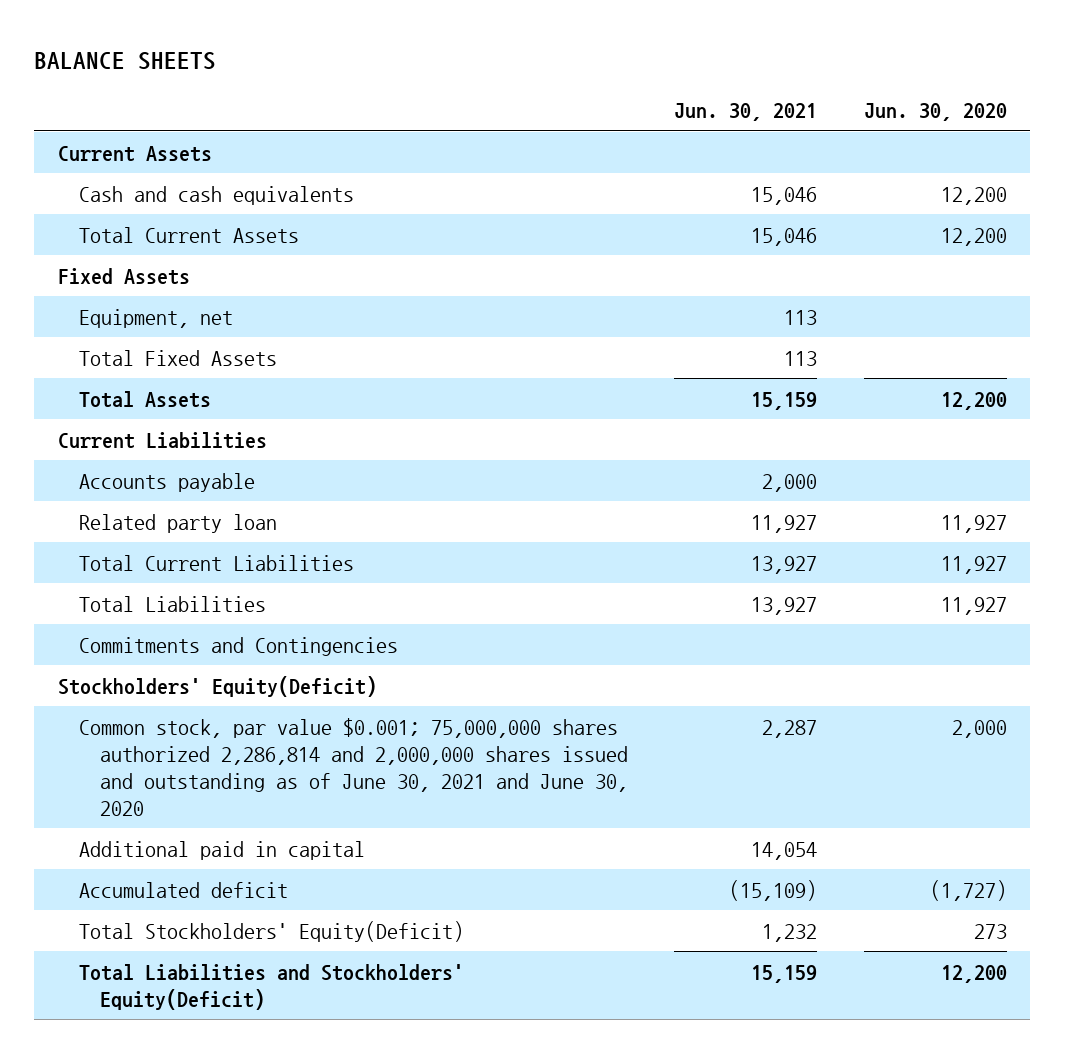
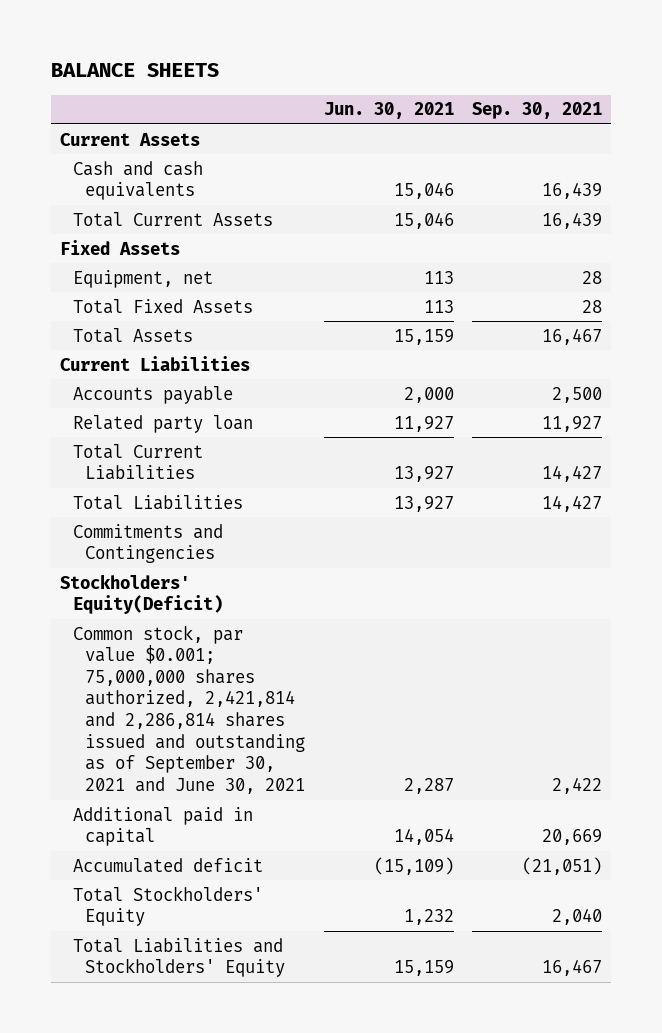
[863,102,1007,121] Jun. 30, 2020 -> none
none -> [471,102,602,120] Sep. 30, 2021
[78,717,628,816] Common stock, par value $0.001; 75,000,000 shares authorized 2,286,814 and 2,000,000 shares issued and outstanding as of June 30, 2021 and June 30, 2020 -> [72,624,306,795] Common stock, par value $0.001; 75,000,000 shares authorized, 2,421,814 and 2,286,814 shares issued and outstanding as of September 30, 2021 and June 30, 2021
[78,920,464,942] Total Stockholders' Equity(Deficit) -> [72,885,263,927] Total Stockholders' Equity
[78,963,464,1010] Total Liabilities and Stockholders' Equity(Deficit) -> [72,937,286,978] Total Liabilities and Stockholders' Equity

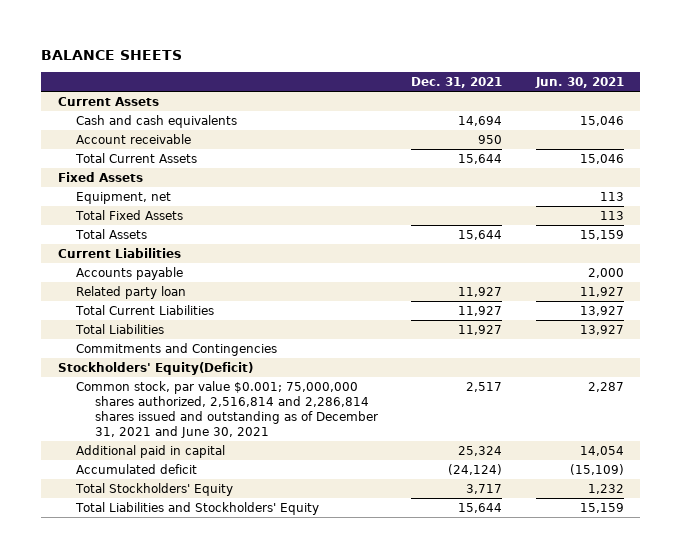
[471,102,602,120] Sep. 30, 2021 -> none
none -> [411,76,503,88] Dec. 31, 2021
none -> [76,134,192,145] Account receivable
[72,624,306,795] Common stock, par value $0.001; 75,000,000 shares authorized, 2,421,814 and 2,286,814 shares issued and outstanding as of September 30, 2021 and June 30, 2021 -> [76,381,378,438] Common stock, par value $0.001; 75,000,000 shares authorized, 2,516,814 and 2,286,814 shares issued and outstanding as of December 31, 2021 and June 30, 2021

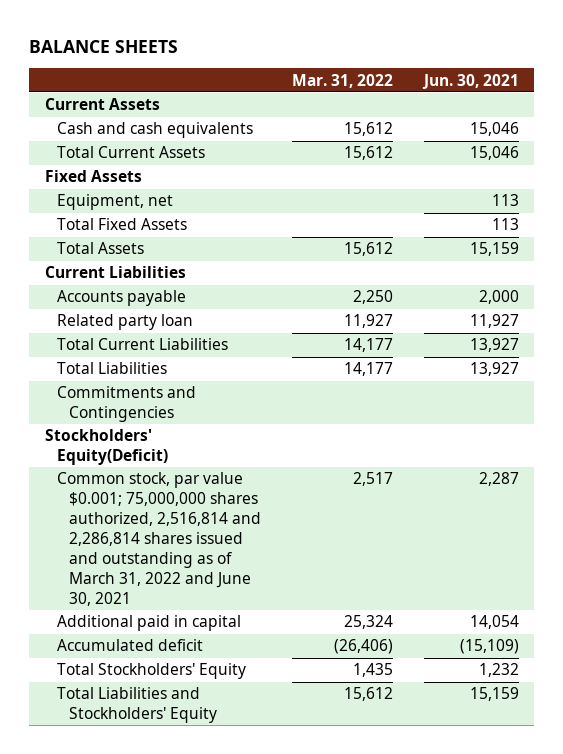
[411,76,503,88] Dec. 31, 2021 -> none
none -> [291,73,393,88] Mar. 31, 2022
[76,134,192,145] Account receivable -> none
[76,381,378,438] Common stock, par value $0.001; 75,000,000 shares authorized, 2,516,814 and 2,286,814 shares issued and outstanding as of December 31, 2021 and June 30, 2021 -> [56,472,261,606] Common stock, par value $0.001; 75,000,000 shares authorized, 2,516,814 and 2,286,814 shares issued and outstanding as of March 31, 2022 and June 30, 2021

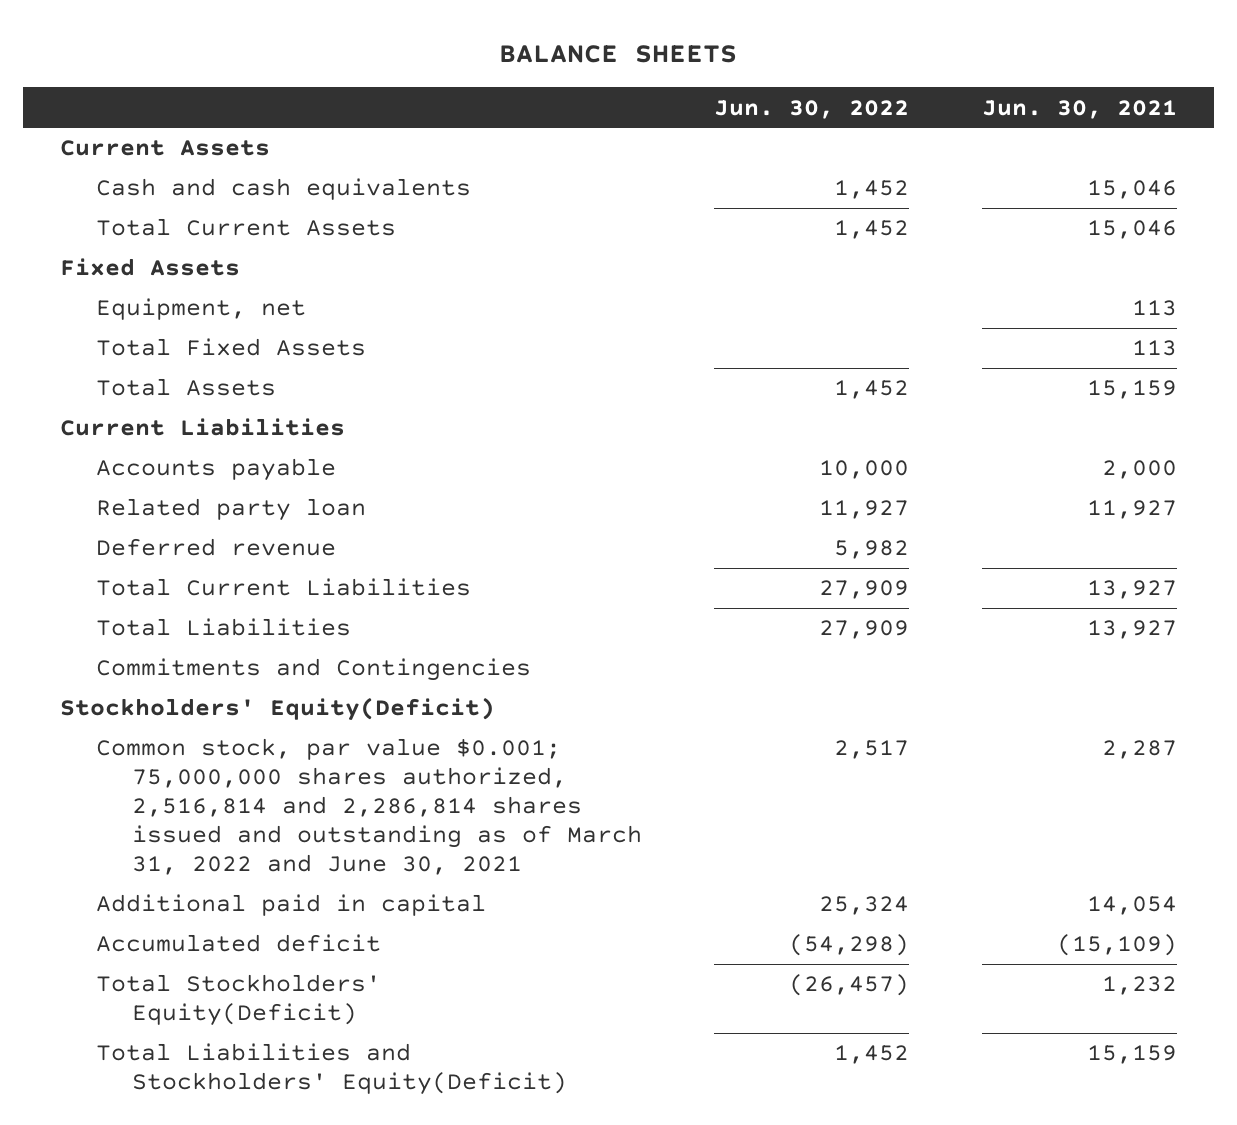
[291,73,393,88] Mar. 31, 2022 -> none
none -> [714,99,910,119] Jun. 30, 2022
none -> [95,538,336,557] Deferred revenue
[56,663,246,680] Total Stockholders' Equity -> [95,974,381,1027] Total Stockholders' Equity(Deficit)
[56,687,217,724] Total Liabilities and Stockholders' Equity -> [95,1043,567,1096] Total Liabilities and Stockholders' Equity(Deficit)

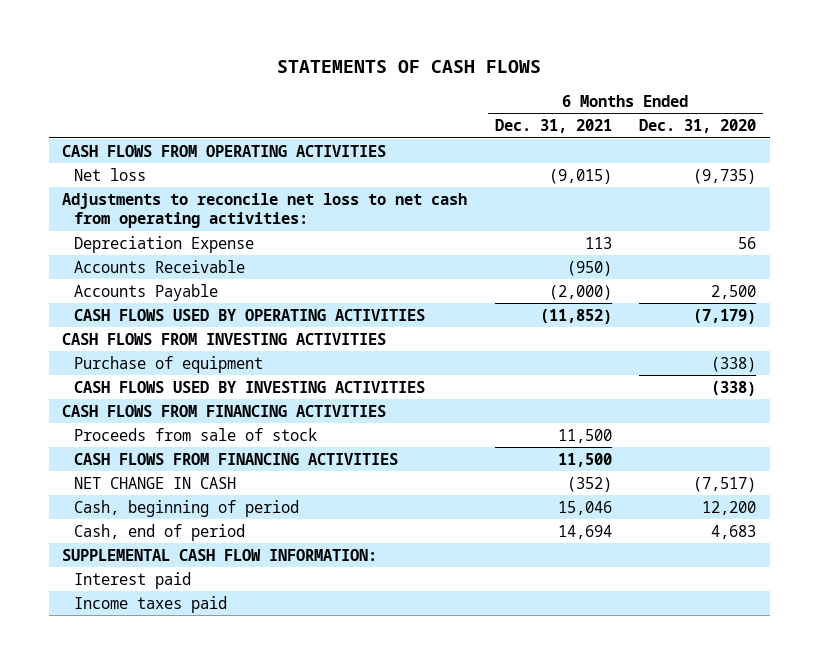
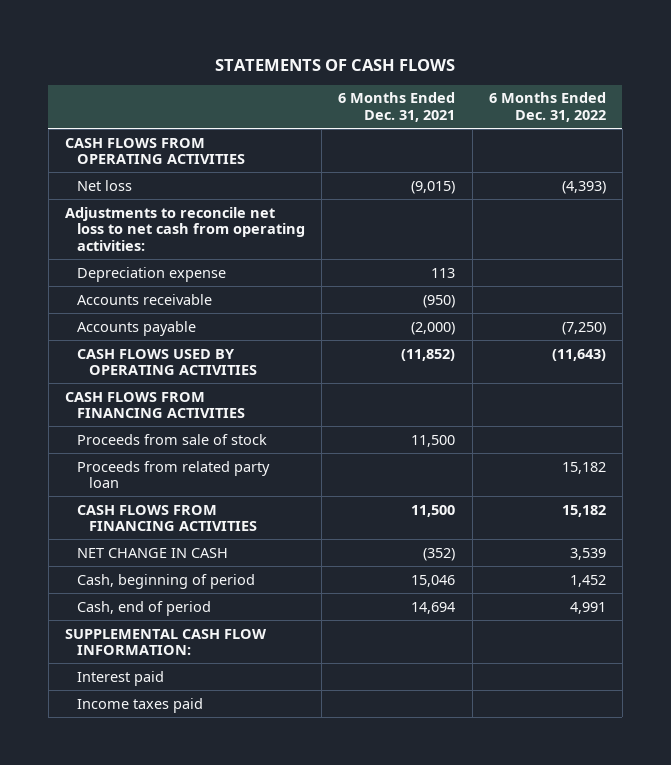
[638,119,756,134] Dec. 31, 2020 -> none
none -> [488,92,606,123] 6 Months Ended Dec. 31, 2022
[73,235,254,253] Depreciation Expense -> [77,266,227,282] Depreciation expense
[73,259,245,273] Accounts Receivable -> [77,293,213,305] Accounts receivable
[73,283,218,301] Accounts Payable -> [77,320,197,336] Accounts payable
[62,332,387,345] CASH FLOWS FROM INVESTING ACTIVITIES -> none
[73,355,263,373] Purchase of equipment -> none
[73,380,425,393] CASH FLOWS USED BY INVESTING ACTIVITIES -> none
none -> [77,460,271,489] Proceeds from related party loan

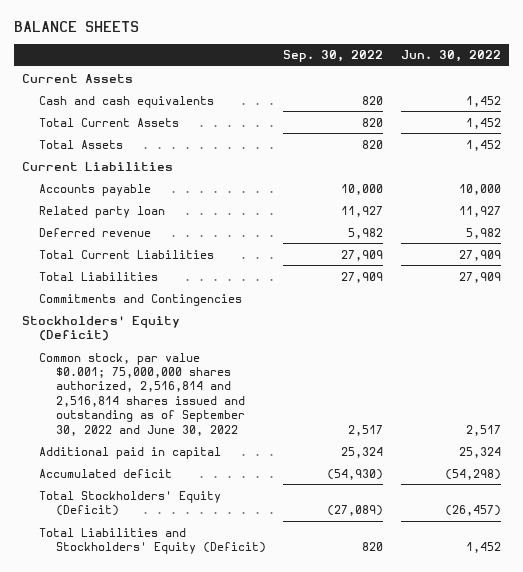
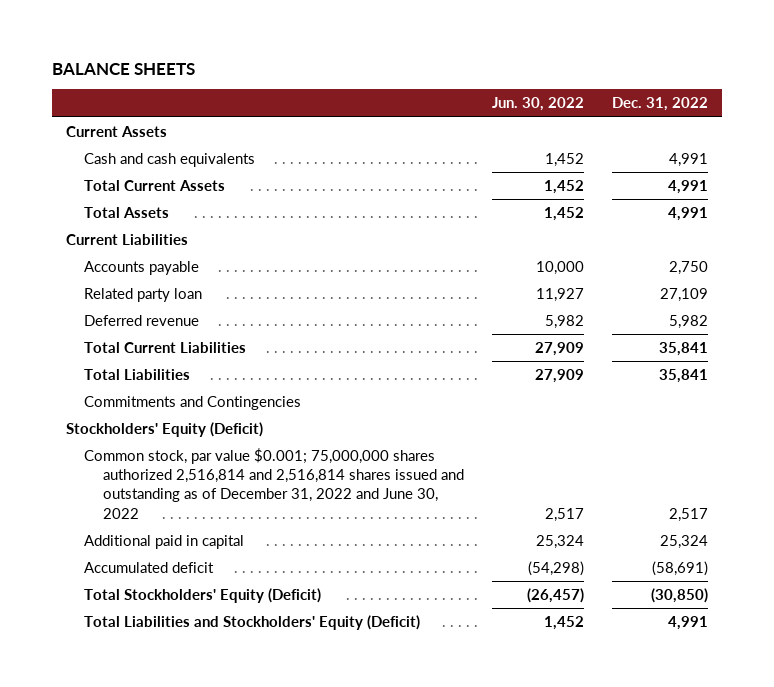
[283,50,384,63] Sep. 30, 2022 -> none
none -> [612,97,709,112] Dec. 31, 2022
[39,352,246,436] Common stock, par value $0.001; 75,000,000 shares authorized, 2,516,814 and 2,516,814 shares issued and outstanding as of September 30, 2022 and June 30, 2022 -> [84,448,465,519] Common stock, par value $0.001; 75,000,000 shares authorized 2,516,814 and 2,516,814 shares issued and outstanding as of December 31, 2022 and June 30, 2022

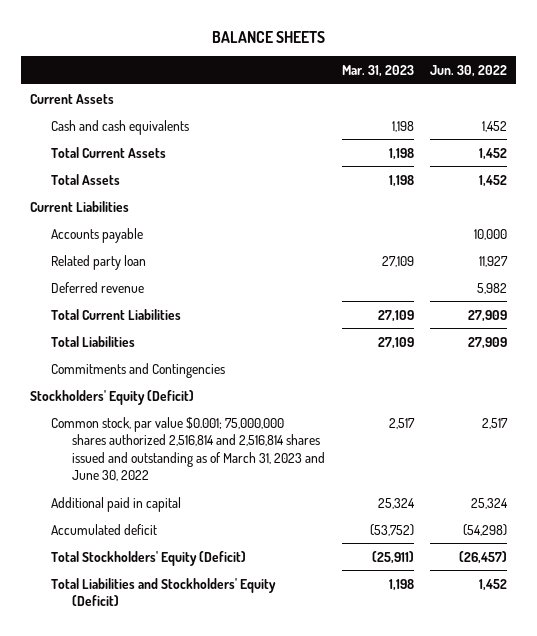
[612,97,709,112] Dec. 31, 2022 -> none
none -> [341,64,414,77] Mar. 31, 2023
[84,448,465,519] Common stock, par value $0.001; 75,000,000 shares authorized 2,516,814 and 2,516,814 shares issued and outstanding as of December 31, 2022 and June 30, 2022 -> [51,416,326,482] Common stock, par value $0.001; 75,000,000 shares authorized 2,516,814 and 2,516,814 shares issued and outstanding as of March 31, 2023 and June 30, 2022

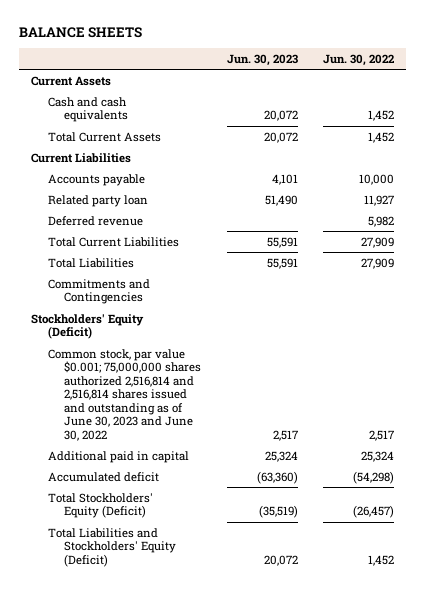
[341,64,414,77] Mar. 31, 2023 -> none
none -> [226,54,298,67] Jun. 30, 2023
[51,173,121,185] Total Assets -> none
[51,416,326,482] Common stock, par value $0.001; 75,000,000 shares authorized 2,516,814 and 2,516,814 shares issued and outstanding as of March 31, 2023 and June 30, 2022 -> [47,348,202,441] Common stock, par value $0.001; 75,000,000 shares authorized 2,516,814 and 2,516,814 shares issued and outstanding as of June 30, 2023 and June 30, 2022

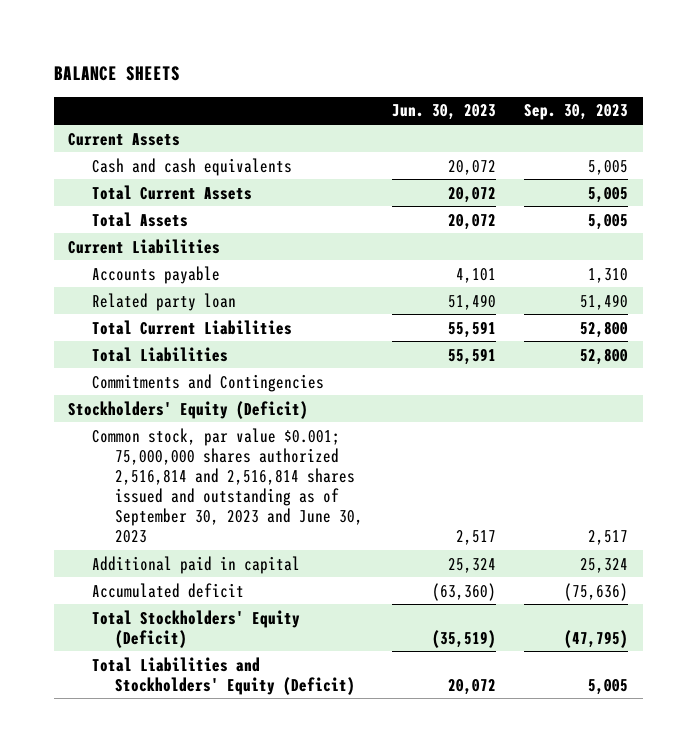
[322,54,394,67] Jun. 30, 2022 -> none
none -> [524,104,629,121] Sep. 30, 2023
none -> [91,211,188,227] Total Assets
[47,215,143,226] Deferred revenue -> none
[47,348,202,441] Common stock, par value $0.001; 75,000,000 shares authorized 2,516,814 and 2,516,814 shares issued and outstanding as of June 30, 2023 and June 30, 2022 -> [91,427,364,543] Common stock, par value $0.001; 75,000,000 shares authorized 2,516,814 and 2,516,814 shares issued and outstanding as of September 30, 2023 and June 30, 2023

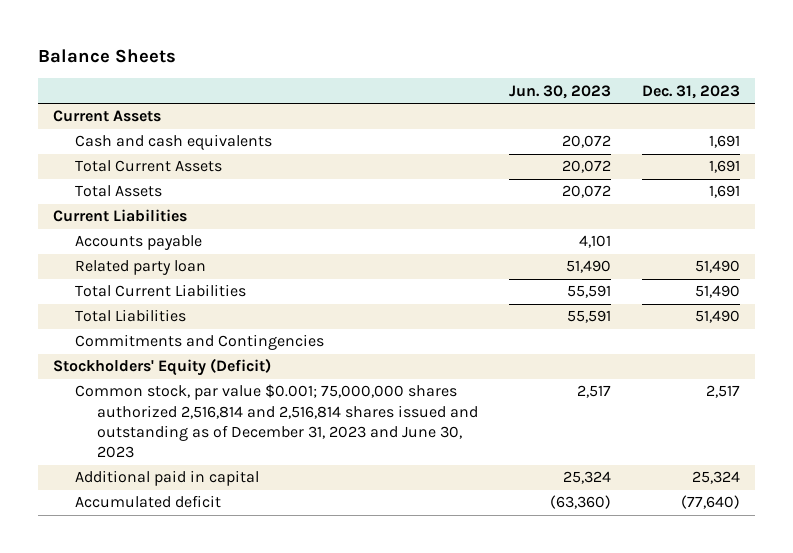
[53,65,180,81] BALANCE SHEETS -> [37,49,176,64] Balance Sheets
[524,104,629,121] Sep. 30, 2023 -> none
none -> [641,84,740,99] Dec. 31, 2023
[91,427,364,543] Common stock, par value $0.001; 75,000,000 shares authorized 2,516,814 and 2,516,814 shares issued and outstanding as of September 30, 2023 and June 30, 2023 -> [75,384,479,459] Common stock, par value $0.001; 75,000,000 shares authorized 2,516,814 and 2,516,814 shares issued and outstanding as of December 31, 2023 and June 30, 2023
[91,609,300,648] Total Stockholders' Equity (Deficit) -> none
[91,656,356,695] Total Liabilities and Stockholders' Equity (Deficit) -> none

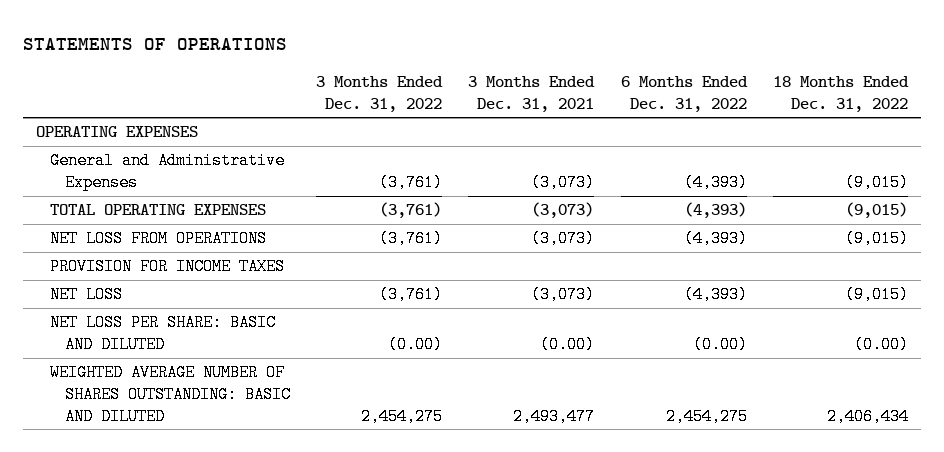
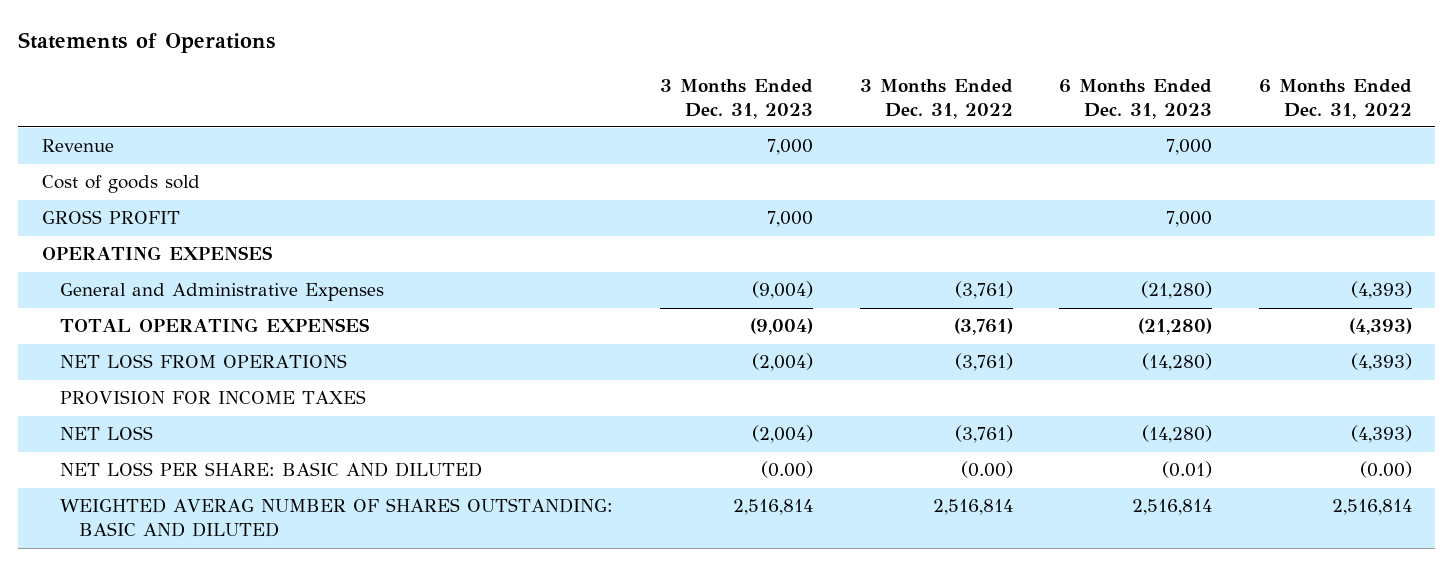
[22,38,287,51] STATEMENTS OF OPERATIONS -> [18,32,276,54] Statements of Operations
[468,76,596,112] 3 Months Ended Dec. 31, 2021 -> none
[773,76,910,112] 18 Months Ended Dec. 31, 2022 -> none
none -> [659,78,813,119] 3 Months Ended Dec. 31, 2023
none -> [1059,78,1213,119] 6 Months Ended Dec. 31, 2023
none -> [41,139,114,153] Revenue
none -> [41,175,200,194] Cost of goods sold
none -> [41,210,180,225] GROSS PROFIT
[50,364,291,425] WEIGHTED AVERAGE NUMBER OF SHARES OUTSTANDING: BASIC AND DILUTED -> [60,498,614,538] WEIGHTED AVERAG NUMBER OF SHARES OUTSTANDING: BASIC AND DILUTED
[361,407,444,425] 2,454,275 -> [932,499,1013,516] 2,516,814
[665,407,748,425] 2,454,275 -> [1331,499,1412,516] 2,516,814

